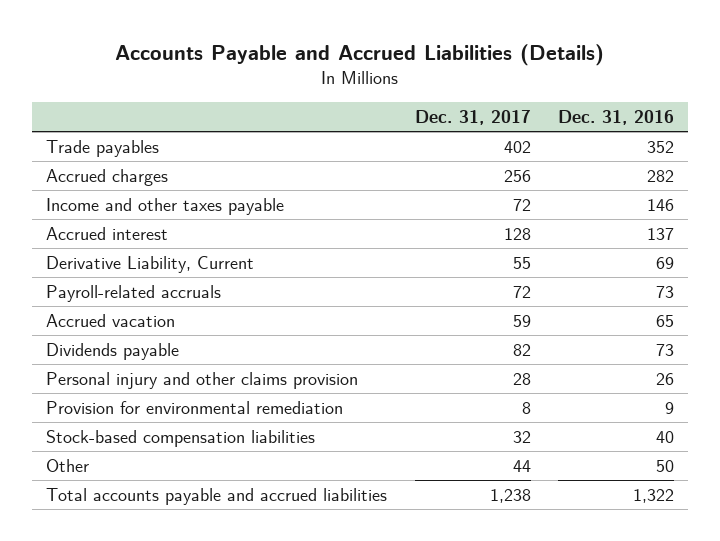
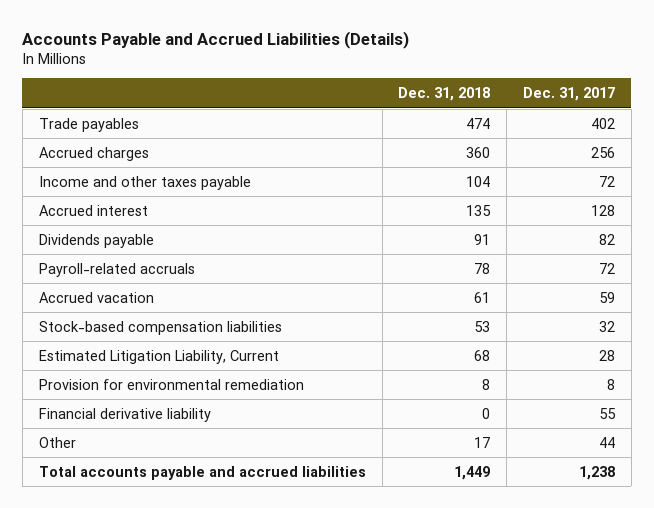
[558,109,675,125] Dec. 31, 2016 -> none
none -> [398,87,491,102] Dec. 31, 2018
[45,256,254,274] Derivative Liability, Current -> none
[45,343,179,361] Dividends payable -> [38,233,154,248] Dividends payable
[45,372,358,390] Personal injury and other claims provision -> none
none -> [38,349,279,364] Estimated Litigation Liability, Current
[45,401,343,415] Provision for environmental remediation -> [38,378,304,390] Provision for environmental remediation
none -> [38,407,211,422] Financial derivative liability

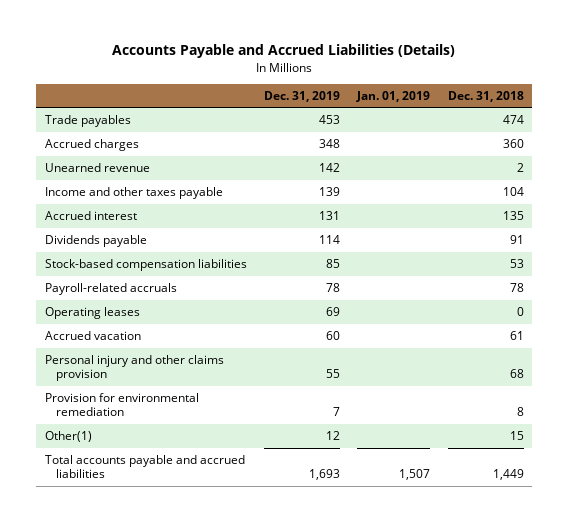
[522,87,615,102] Dec. 31, 2017 -> none
none -> [264,91,341,103] Dec. 31, 2019
none -> [356,91,431,103] Jan. 01, 2019
none -> [44,163,150,173] Unearned revenue
[38,320,282,335] Stock-based compensation liabilities -> [44,259,247,272] Stock-based compensation liabilities
none -> [44,307,140,320] Operating leases
[38,349,279,364] Estimated Litigation Liability, Current -> [44,355,224,382] Personal injury and other claims provision
[38,407,211,422] Financial derivative liability -> none
[38,436,76,448] Other -> [44,431,92,443] Other(1)
[474,436,491,448] 17 -> [509,431,524,441] 15

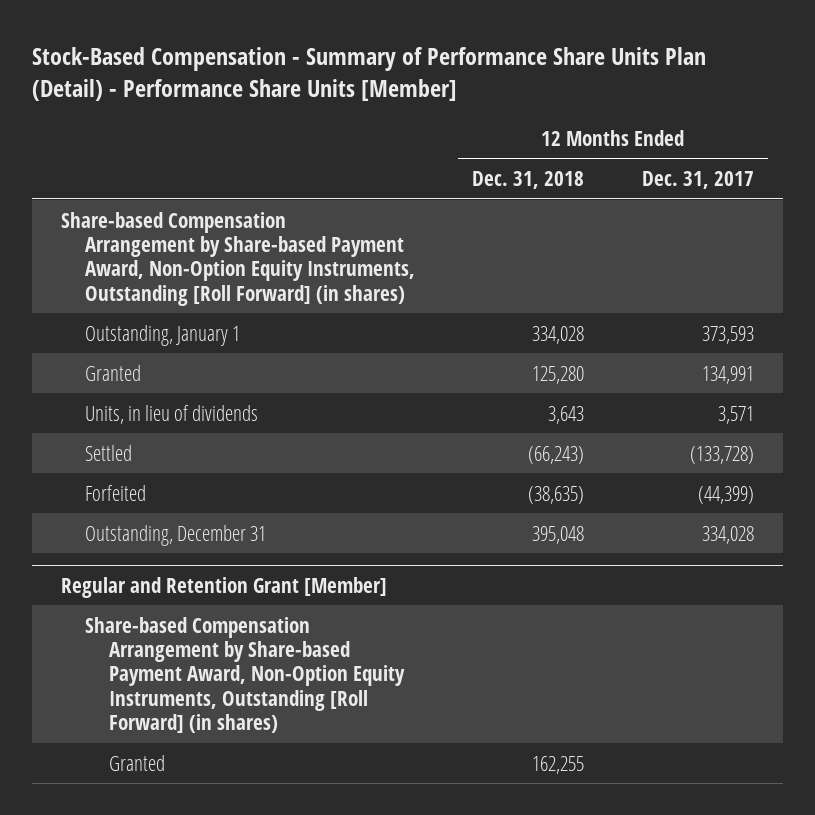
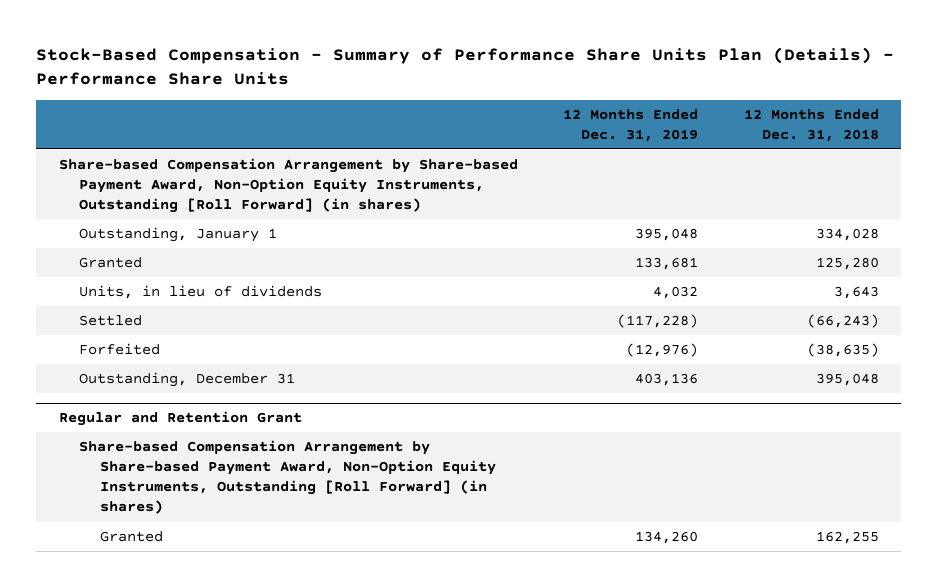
[32,46,707,102] Stock-Based Compensation - Summary of Performance Share Units Plan (Detail) - Performance Share Units [Member] -> [35,46,894,86] Stock-Based Compensation - Summary of Performance Share Units Plan (Details) - Performance Share Units
[641,171,754,190] Dec. 31, 2017 -> none
none -> [563,108,699,142] 12 Months Ended Dec. 31, 2019
[61,576,388,598] Regular and Retention Grant [Member] -> [58,411,302,427] Regular and Retention Grant

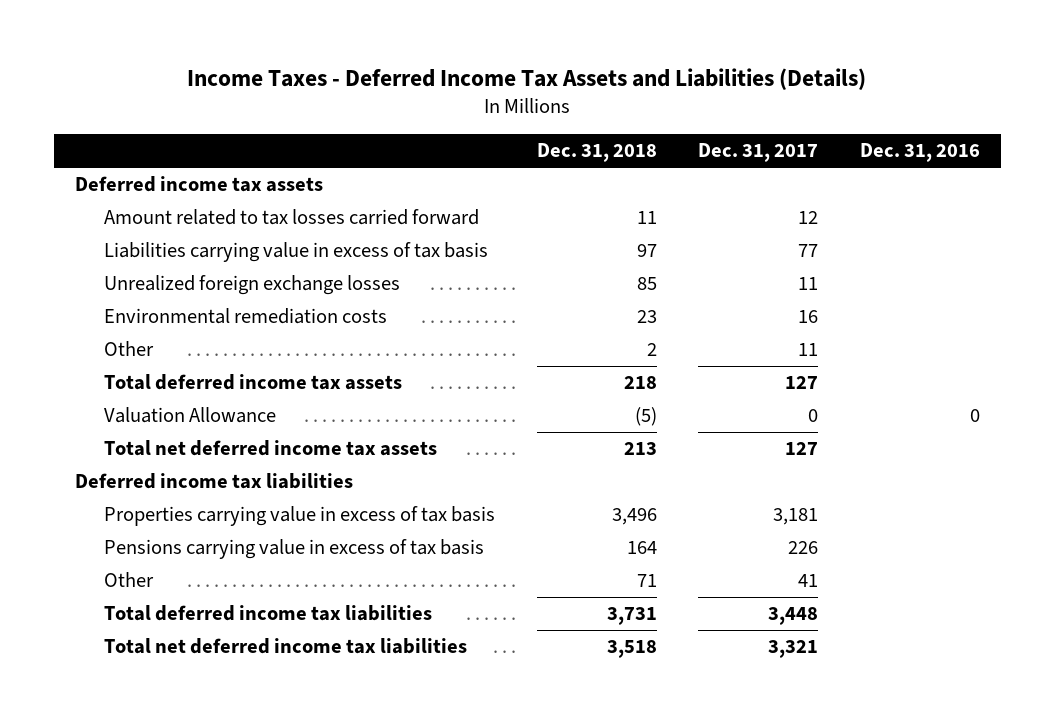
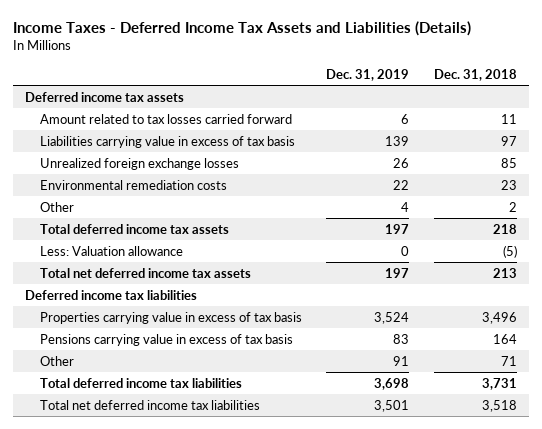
[698,143,819,163] Dec. 31, 2017 -> none
[860,143,981,163] Dec. 31, 2016 -> none
none -> [326,68,410,81] Dec. 31, 2019
[104,407,277,424] Valuation Allowance -> [39,245,183,256] Less: Valuation allowance

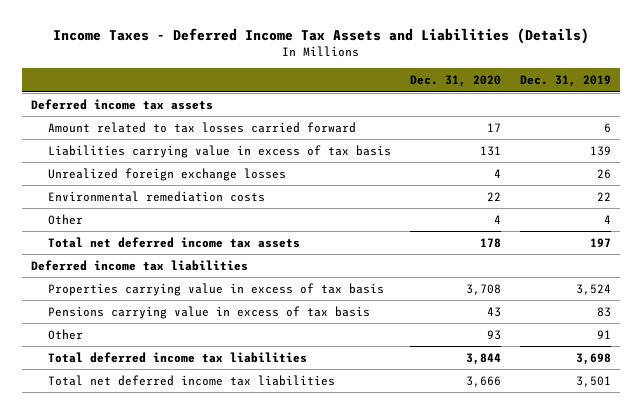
[434,68,518,81] Dec. 31, 2018 -> none
none -> [410,75,502,88] Dec. 31, 2020
[39,223,229,234] Total deferred income tax assets -> none
[39,245,183,256] Less: Valuation allowance -> none

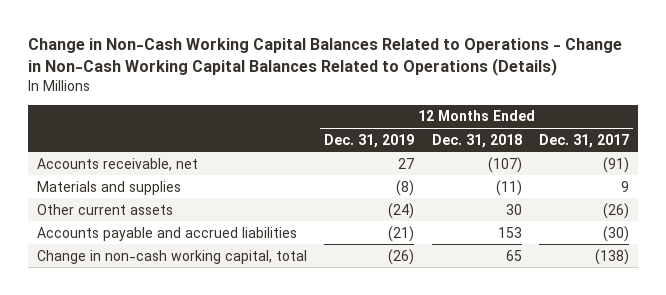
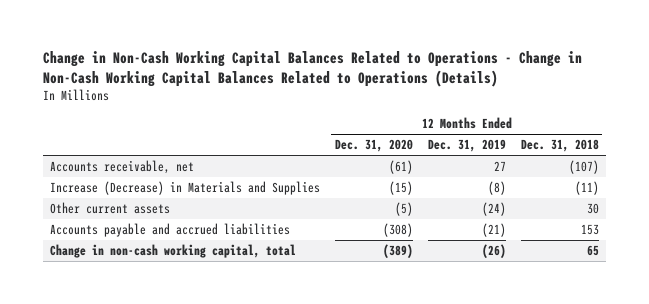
[539,133,630,148] Dec. 31, 2017 -> none
none -> [335,139,414,153] Dec. 31, 2020
[36,180,181,195] Materials and supplies -> [50,181,321,196] Increase (Decrease) in Materials and Supplies

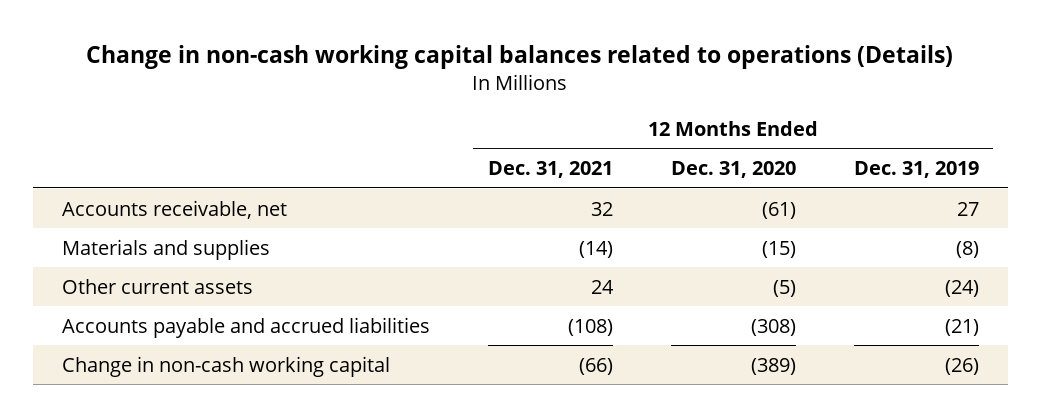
[42,50,582,87] Change in Non-Cash Working Capital Balances Related to Operations - Change in Non-Cash Working Capital Balances Related to Operations (Details) -> [86,45,954,70] Change in non-cash working capital balances related to operations (Details)
[520,139,599,153] Dec. 31, 2018 -> none
none -> [487,161,613,179] Dec. 31, 2021
[50,181,321,196] Increase (Decrease) in Materials and Supplies -> [61,238,270,260] Materials and supplies
[50,244,297,259] Change in non-cash working capital, total -> [61,355,390,377] Change in non-cash working capital

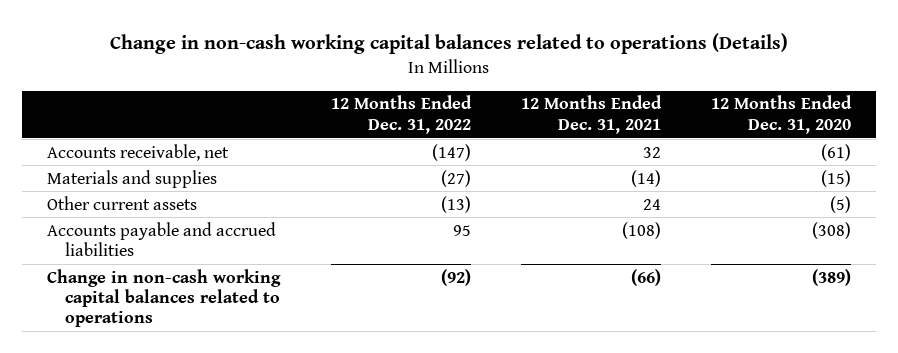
[853,161,979,179] Dec. 31, 2019 -> none
none -> [330,95,472,134] 12 Months Ended Dec. 31, 2022
[61,355,390,377] Change in non-cash working capital -> [47,268,282,328] Change in non-cash working capital balances related to operations

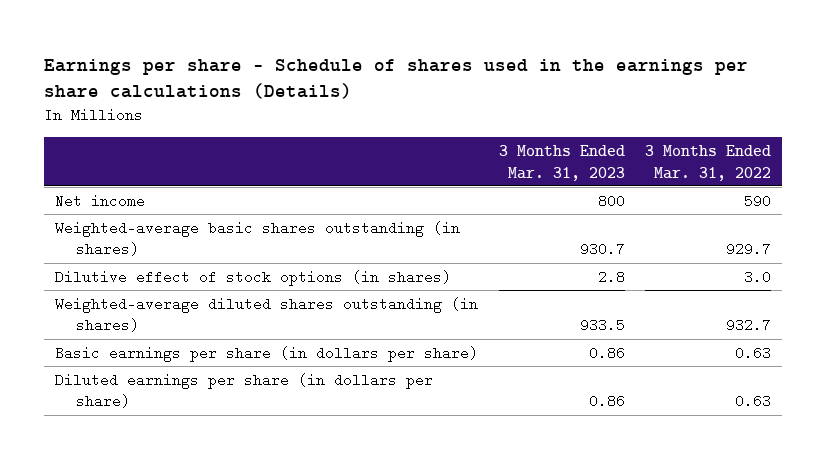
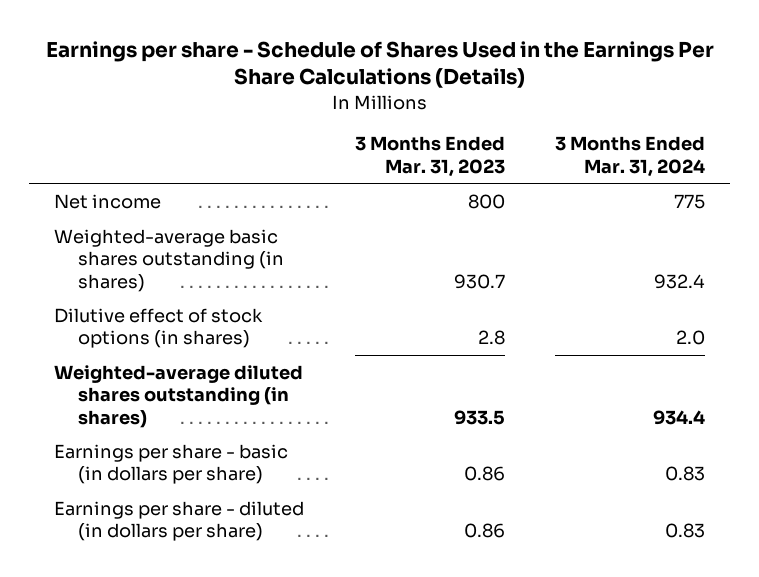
[44,58,749,100] Earnings per share - Schedule of shares used in the earnings per share calculations (Details) -> [45,40,714,89] Earnings per share - Schedule of Shares Used in the Earnings Per Share Calculations (Details)
[645,145,772,181] 3 Months Ended Mar. 31, 2022 -> none
none -> [555,136,706,177] 3 Months Ended Mar. 31, 2024
[54,345,478,362] Basic earnings per share (in dollars per share) -> [54,443,289,485] Earnings per share - basic (in dollars per share)
[54,372,433,409] Diluted earnings per share (in dollars per share) -> [54,500,305,542] Earnings per share - diluted (in dollars per share)

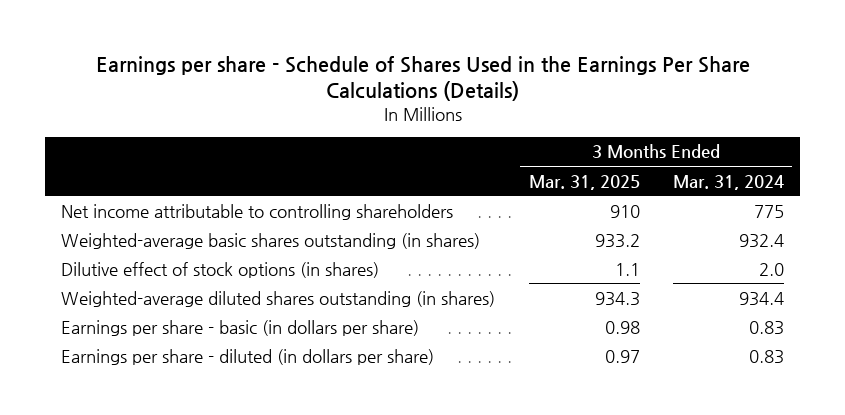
[354,136,505,177] 3 Months Ended Mar. 31, 2023 -> none
none -> [528,174,640,190] Mar. 31, 2025
[54,193,162,209] Net income -> [61,203,454,220] Net income attributable to controlling shareholders

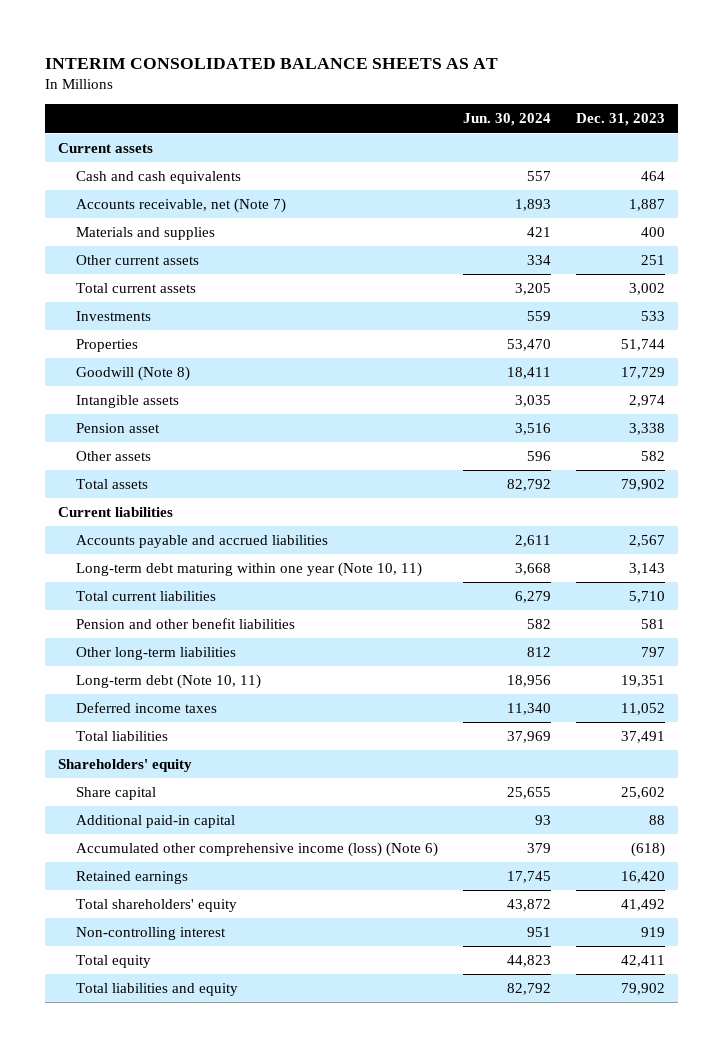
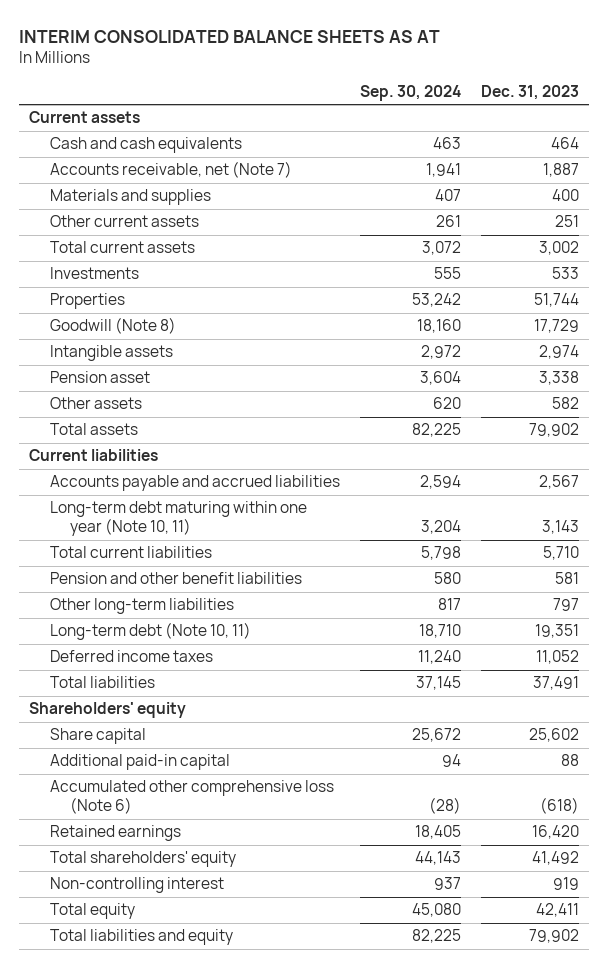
[462,113,551,127] Jun. 30, 2024 -> none
none -> [359,85,461,102] Sep. 30, 2024
[75,841,438,857] Accumulated other comprehensive income (loss) (Note 6) -> [49,780,334,815] Accumulated other comprehensive loss (Note 6)

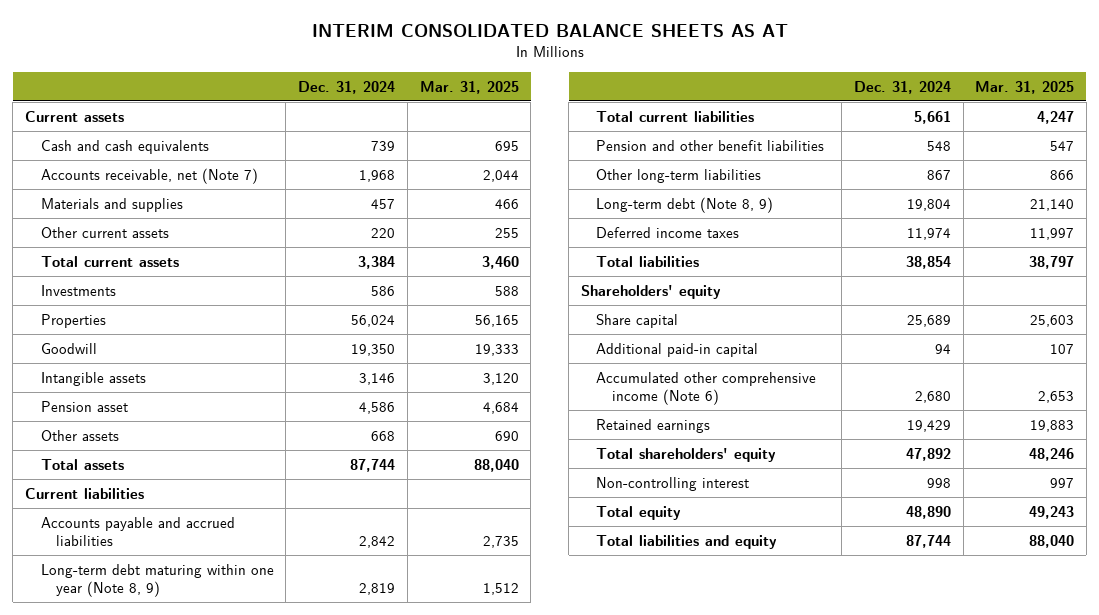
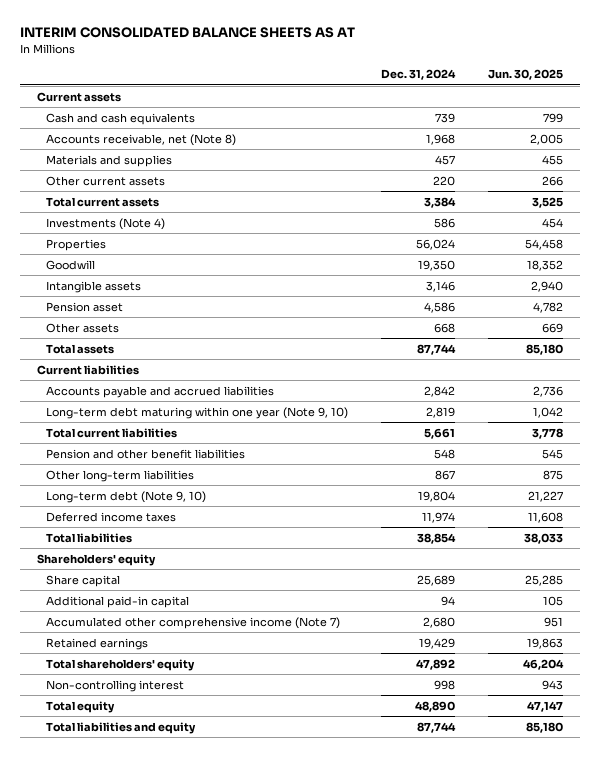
[419,80,519,94] Mar. 31, 2025 -> none
none -> [488,69,564,81] Jun. 30, 2025
[40,167,258,184] Accounts receivable, net (Note 7) -> [46,133,237,146] Accounts receivable, net (Note 8)
[40,284,116,296] Investments -> [46,217,166,230] Investments (Note 4)
[40,563,274,597] Long-term debt maturing within one year (Note 8, 9) -> [46,406,349,419] Long-term debt maturing within one year (Note 9, 10)
[596,196,774,213] Long-term debt (Note 8, 9) -> [46,490,207,503] Long-term debt (Note 9, 10)
[596,371,817,405] Accumulated other comprehensive income (Note 6) -> [46,616,341,629] Accumulated other comprehensive income (Note 7)

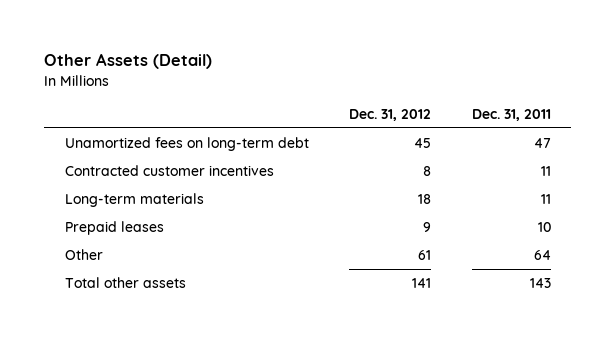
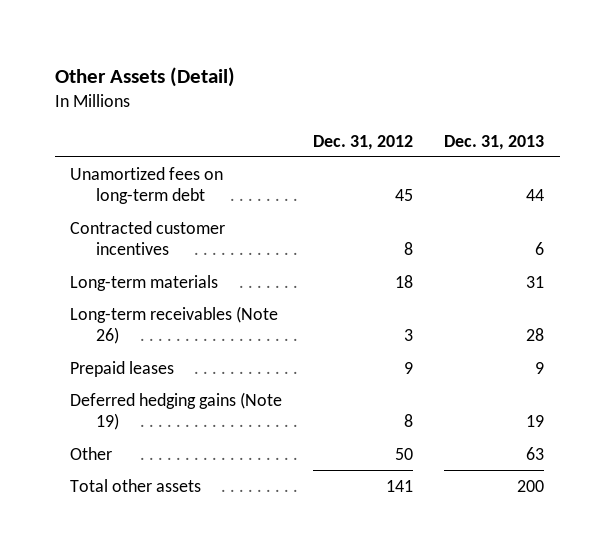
[472,108,552,121] Dec. 31, 2011 -> none
none -> [444,134,545,150] Dec. 31, 2013
none -> [70,305,279,345] Long-term receivables (Note 26)
none -> [70,391,283,431] Deferred hedging gains (Note 19)
[418,250,432,261] 61 -> [395,447,414,460] 50

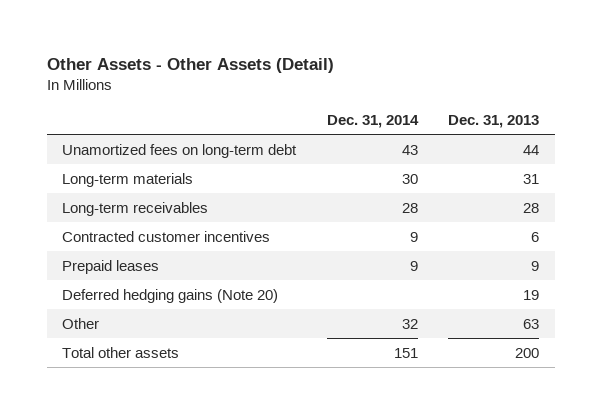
[54,66,235,87] Other Assets (Detail) -> [46,57,334,73] Other Assets - Other Assets (Detail)
[313,134,414,150] Dec. 31, 2012 -> none
none -> [326,114,419,128] Dec. 31, 2014
[70,305,279,345] Long-term receivables (Note 26) -> [62,201,209,216] Long-term receivables
[70,220,226,256] Contracted customer incentives -> [62,230,271,242] Contracted customer incentives
[70,391,283,431] Deferred hedging gains (Note 19) -> [62,288,279,303] Deferred hedging gains (Note 20)

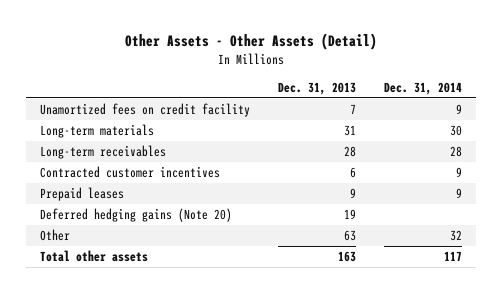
[62,143,298,158] Unamortized fees on long-term debt -> [40,102,251,117] Unamortized fees on credit facility
[401,144,418,155] 43 -> [456,103,463,114] 9
[523,144,540,155] 44 -> [350,103,357,114] 7
[393,347,418,358] 151 -> [444,250,463,261] 117
[515,347,540,358] 200 -> [338,250,357,262] 163

